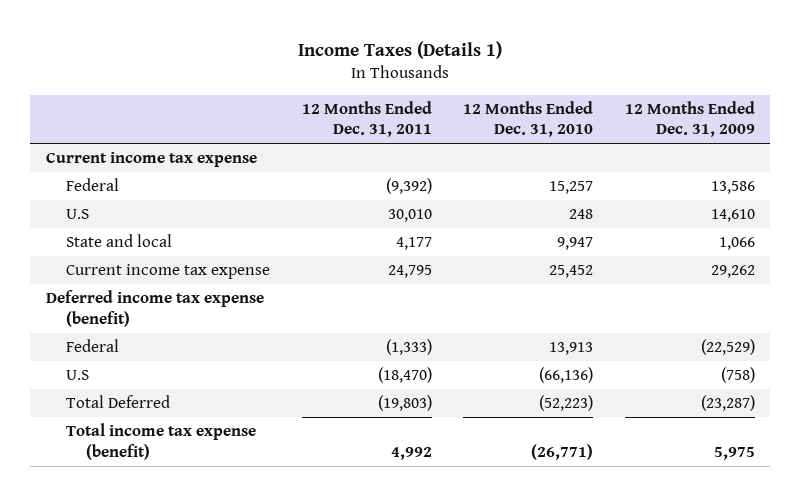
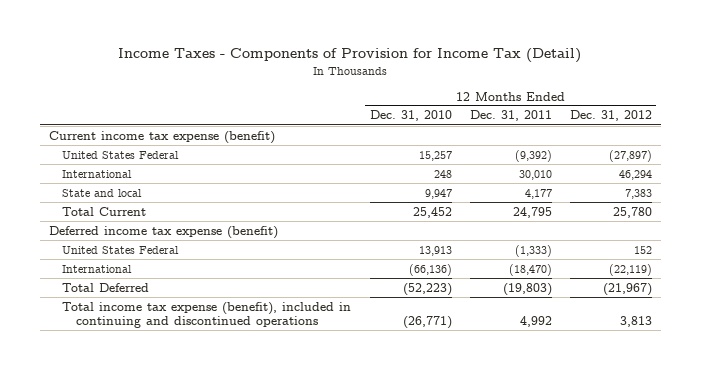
[298,40,503,59] Income Taxes (Details 1) -> [118,48,582,64] Income Taxes - Components of Provision for Income Tax (Detail)
[624,100,755,138] 12 Months Ended Dec. 31, 2009 -> none
none -> [569,110,652,122] Dec. 31, 2012
[45,152,257,168] Current income tax expense -> [48,130,275,144] Current income tax expense (benefit)
[66,178,120,192] Federal -> [62,150,180,159] United States Federal
[66,209,90,220] U.S -> [62,169,133,178] International
[66,264,271,280] Current income tax expense -> [62,206,147,216] Total Current
[66,339,120,353] Federal -> [62,245,180,254] United States Federal
[66,370,90,381] U.S -> [62,264,133,273] International
[66,423,257,460] Total income tax expense (benefit) -> [62,301,352,329] Total income tax expense (benefit), included in continuing and discontinued operations

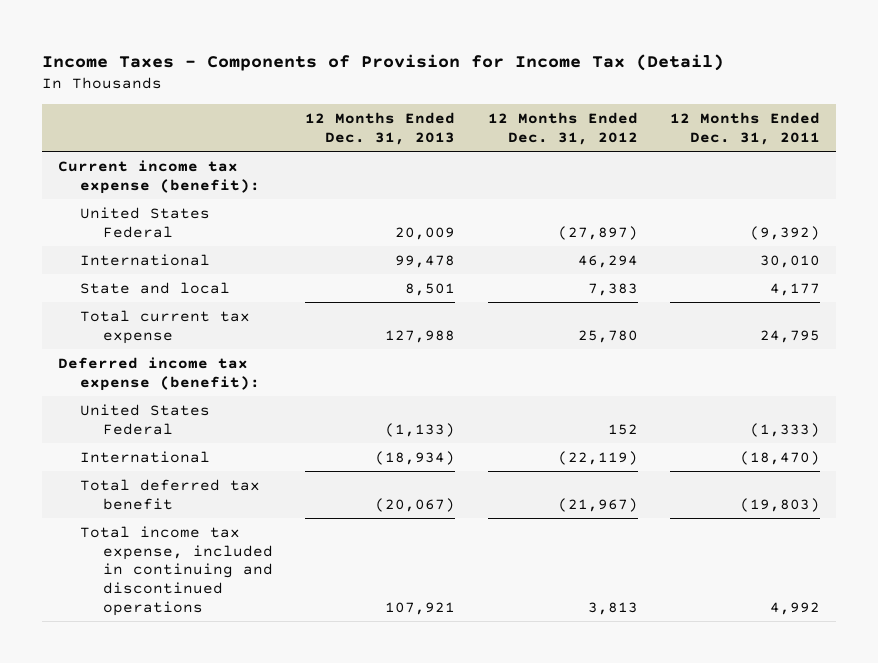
[369,110,452,122] Dec. 31, 2010 -> none
none -> [305,112,456,145] 12 Months Ended Dec. 31, 2013
[48,130,275,144] Current income tax expense (benefit) -> [57,159,261,194] Current income tax expense (benefit):
[62,206,147,216] Total Current -> [80,309,251,344] Total current tax expense
[48,225,278,239] Deferred income tax expense (benefit) -> [57,356,261,391] Deferred income tax expense (benefit):
[62,282,150,292] Total Deferred -> [80,478,261,510] Total deferred tax benefit
[62,301,352,329] Total income tax expense (benefit), included in continuing and discontinued operations -> [80,525,274,616] Total income tax expense, included in continuing and discontinued operations

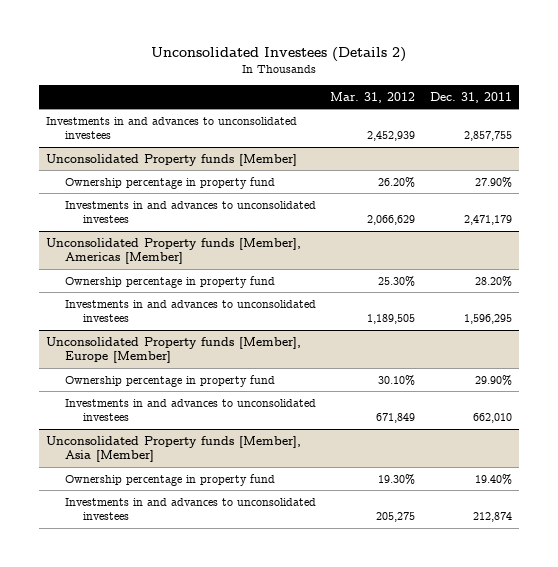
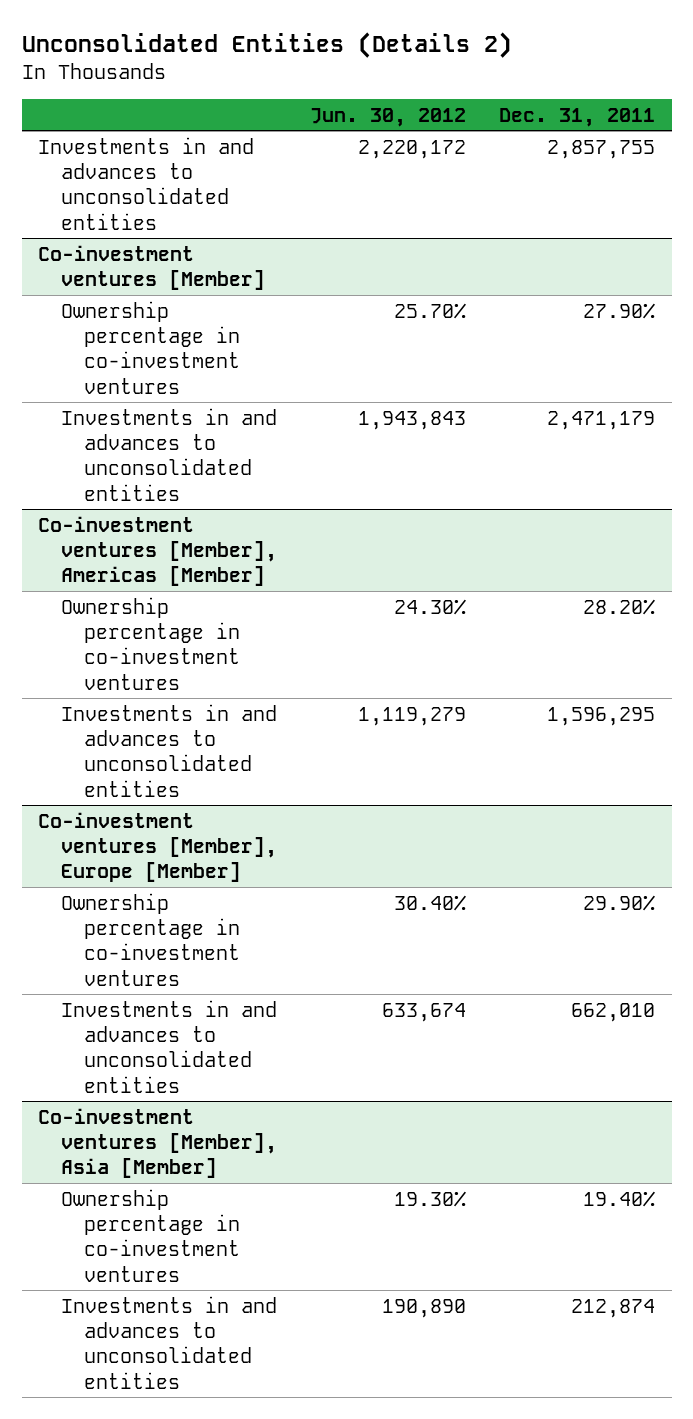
[151,47,407,63] Unconsolidated Investees (Details 2) -> [21,32,512,59] Unconsolidated Entities (Details 2)
[330,91,416,103] Mar. 31, 2012 -> none
none -> [310,107,467,127] Jun. 30, 2012
[46,153,298,166] Unconsolidated Property funds [Member] -> none
[46,237,302,265] Unconsolidated Property funds [Member], Americas [Member] -> none
[46,336,302,364] Unconsolidated Property funds [Member], Europe [Member] -> none
[46,435,302,463] Unconsolidated Property funds [Member], Asia [Member] -> none
[46,116,298,140] Investments in and advances to unconsolidated investees -> [38,136,255,230] Investments in and advances to unconsolidated entities
none -> [38,244,265,290] Co-investment ventures [Member]
[64,176,275,189] Ownership percentage in property fund -> [60,300,240,394] Ownership percentage in co-investment ventures
[64,200,316,224] Investments in and advances to unconsolidated investees -> [60,407,277,501] Investments in and advances to unconsolidated entities
none -> [38,515,277,587] Co-investment ventures [Member], Americas [Member]
[64,275,275,288] Ownership percentage in property fund -> [60,596,240,690] Ownership percentage in co-investment ventures
[64,299,316,323] Investments in and advances to unconsolidated investees -> [60,703,277,797] Investments in and advances to unconsolidated entities
none -> [38,811,277,883] Co-investment ventures [Member], Europe [Member]
[64,374,275,387] Ownership percentage in property fund -> [60,892,240,986] Ownership percentage in co-investment ventures
[64,398,316,422] Investments in and advances to unconsolidated investees -> [60,999,277,1093] Investments in and advances to unconsolidated entities
none -> [38,1107,277,1179] Co-investment ventures [Member], Asia [Member]
[64,473,275,486] Ownership percentage in property fund -> [60,1188,240,1282] Ownership percentage in co-investment ventures
[64,497,316,521] Investments in and advances to unconsolidated investees -> [60,1295,277,1389] Investments in and advances to unconsolidated entities

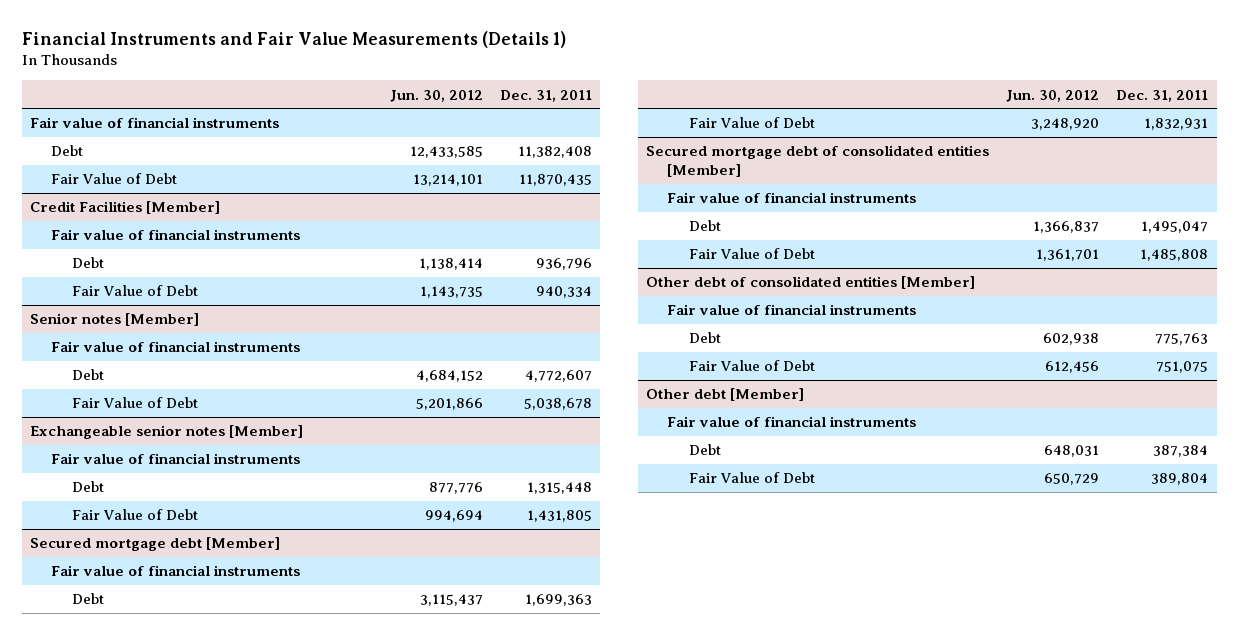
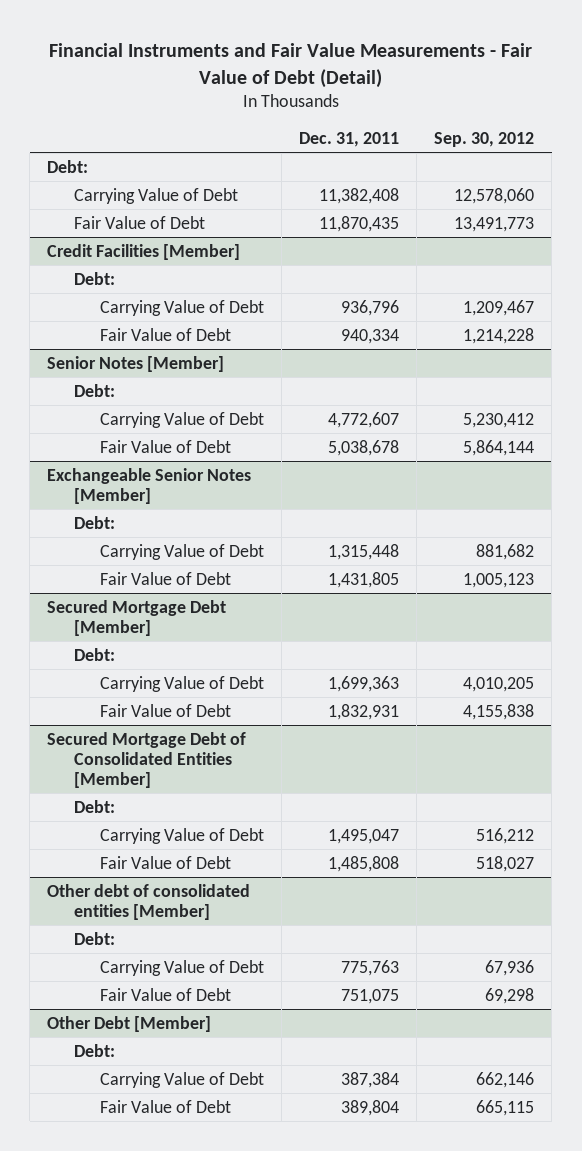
[21,31,566,49] Financial Instruments and Fair Value Measurements (Details 1) -> [48,42,532,88] Financial Instruments and Fair Value Measurements - Fair Value of Debt (Detail)
[390,89,484,102] Jun. 30, 2012 -> none
none -> [434,131,535,147] Sep. 30, 2012
[30,117,280,129] Fair value of financial instruments -> none
none -> [47,159,89,173] Debt:
[51,145,84,157] Debt -> [73,187,238,204] Carrying Value of Debt
[51,229,301,241] Fair value of financial instruments -> none
none -> [73,271,115,285] Debt:
[72,257,105,269] Debt -> [100,299,265,316] Carrying Value of Debt
[51,341,301,353] Fair value of financial instruments -> none
[30,313,200,327] Senior notes [Member] -> [47,355,225,372] Senior Notes [Member]
none -> [73,383,115,397] Debt:
[72,369,105,381] Debt -> [100,411,265,428] Carrying Value of Debt
[51,453,301,465] Fair value of financial instruments -> none
[30,425,304,440] Exchangeable senior notes [Member] -> [47,467,252,504] Exchangeable Senior Notes [Member]
none -> [73,515,115,529] Debt:
[72,481,105,493] Debt -> [100,543,265,560] Carrying Value of Debt
[51,565,301,577] Fair value of financial instruments -> none
[30,537,281,552] Secured mortgage debt [Member] -> [47,599,227,636] Secured Mortgage Debt [Member]
none -> [73,647,115,661] Debt:
[72,593,105,605] Debt -> [100,675,265,692] Carrying Value of Debt
[667,192,917,204] Fair value of financial instruments -> none
[646,145,990,178] Secured mortgage debt of consolidated entities [Member] -> [47,731,247,788] Secured Mortgage Debt of Consolidated Entities [Member]
none -> [73,799,115,813] Debt:
[688,220,721,232] Debt -> [100,827,265,844] Carrying Value of Debt
[667,304,917,316] Fair value of financial instruments -> none
none -> [73,931,115,945] Debt:
[688,332,721,344] Debt -> [100,959,265,976] Carrying Value of Debt
[667,416,917,428] Fair value of financial instruments -> none
[646,388,805,402] Other debt [Member] -> [47,1015,212,1032] Other Debt [Member]
none -> [73,1043,115,1057] Debt:
[688,444,721,456] Debt -> [100,1071,265,1088] Carrying Value of Debt

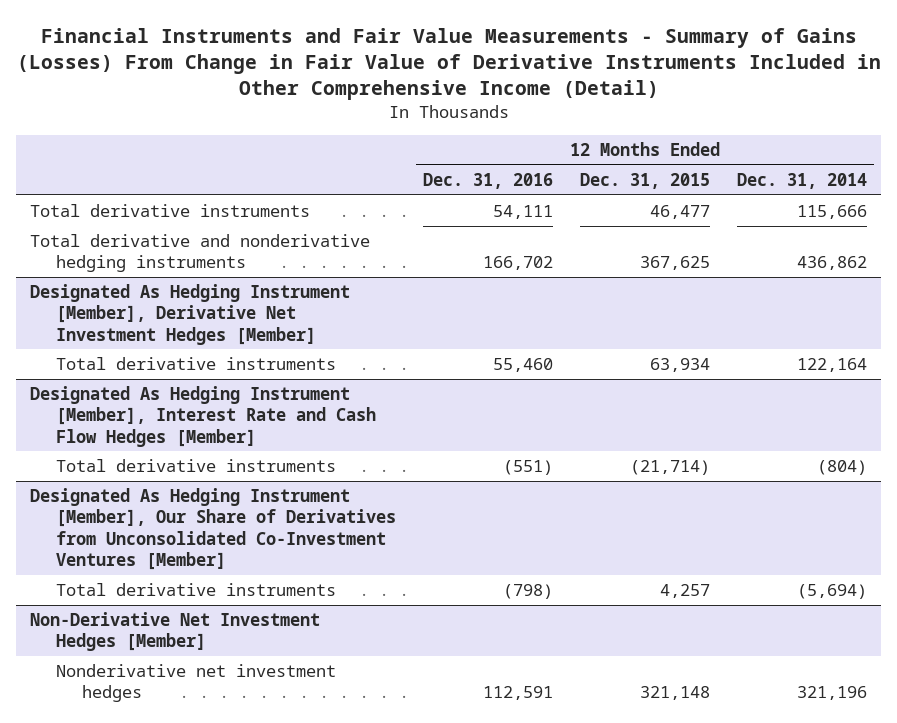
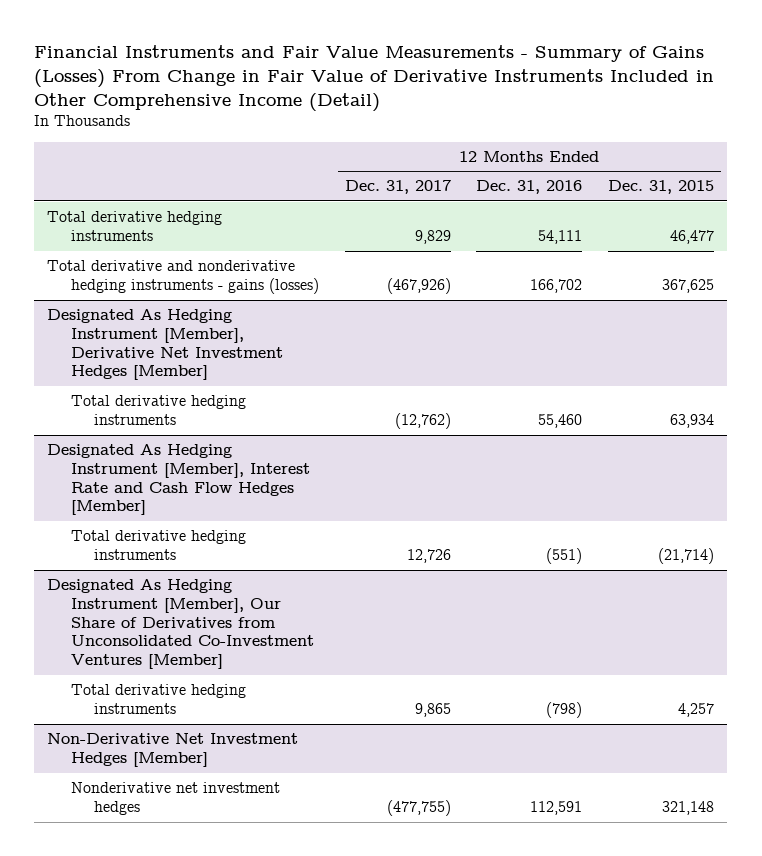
[737,172,868,189] Dec. 31, 2014 -> none
none -> [344,180,451,195] Dec. 31, 2017
[29,204,310,218] Total derivative instruments -> [47,211,223,241] Total derivative hedging instruments
[29,234,370,273] Total derivative and nonderivative hedging instruments -> [47,260,319,294] Total derivative and nonderivative hedging instruments - gains (losses)
[55,357,336,371] Total derivative instruments -> [70,395,246,425] Total derivative hedging instruments
[55,459,336,473] Total derivative instruments -> [70,530,246,560] Total derivative hedging instruments
[55,583,336,597] Total derivative instruments -> [70,684,246,714] Total derivative hedging instruments

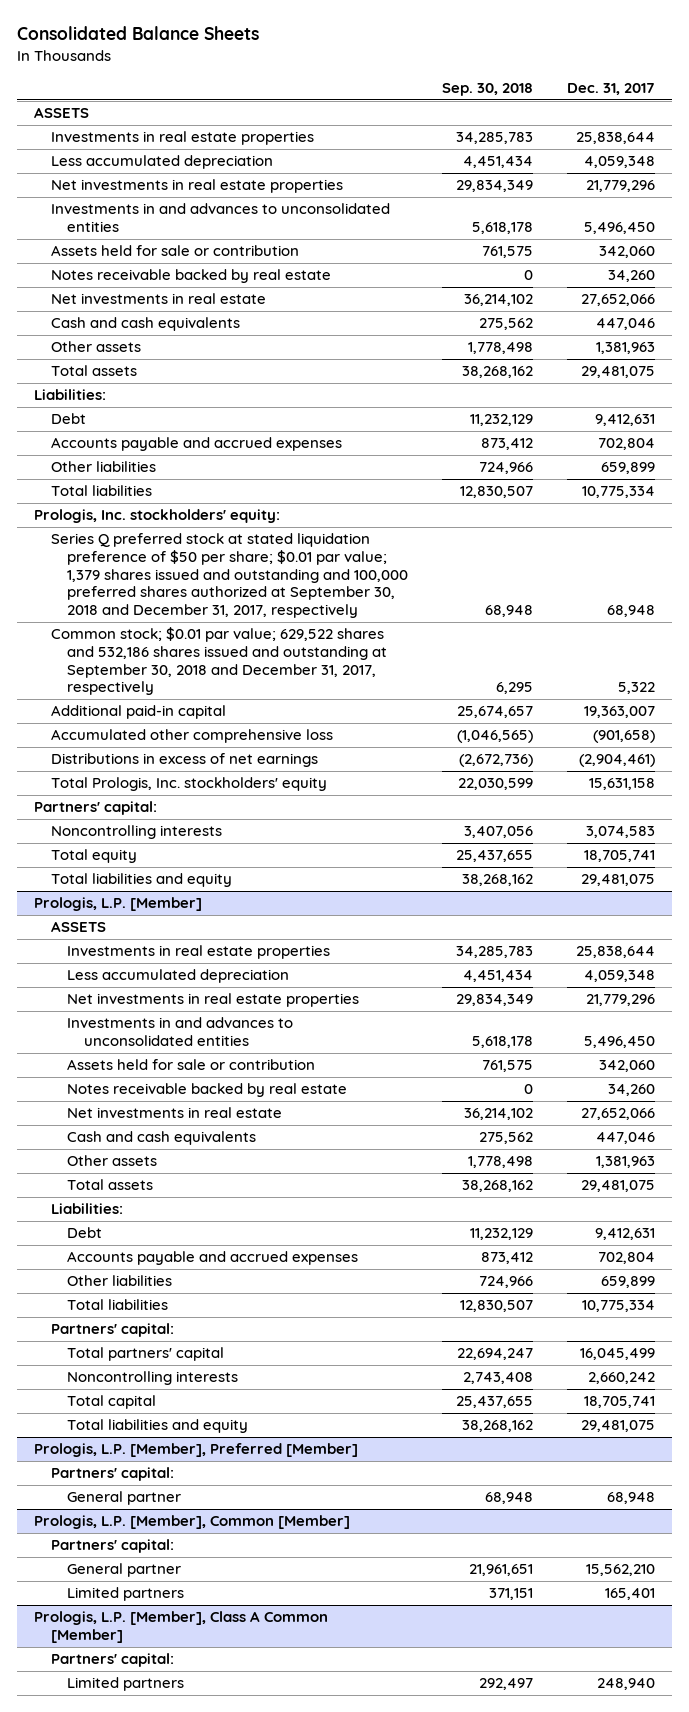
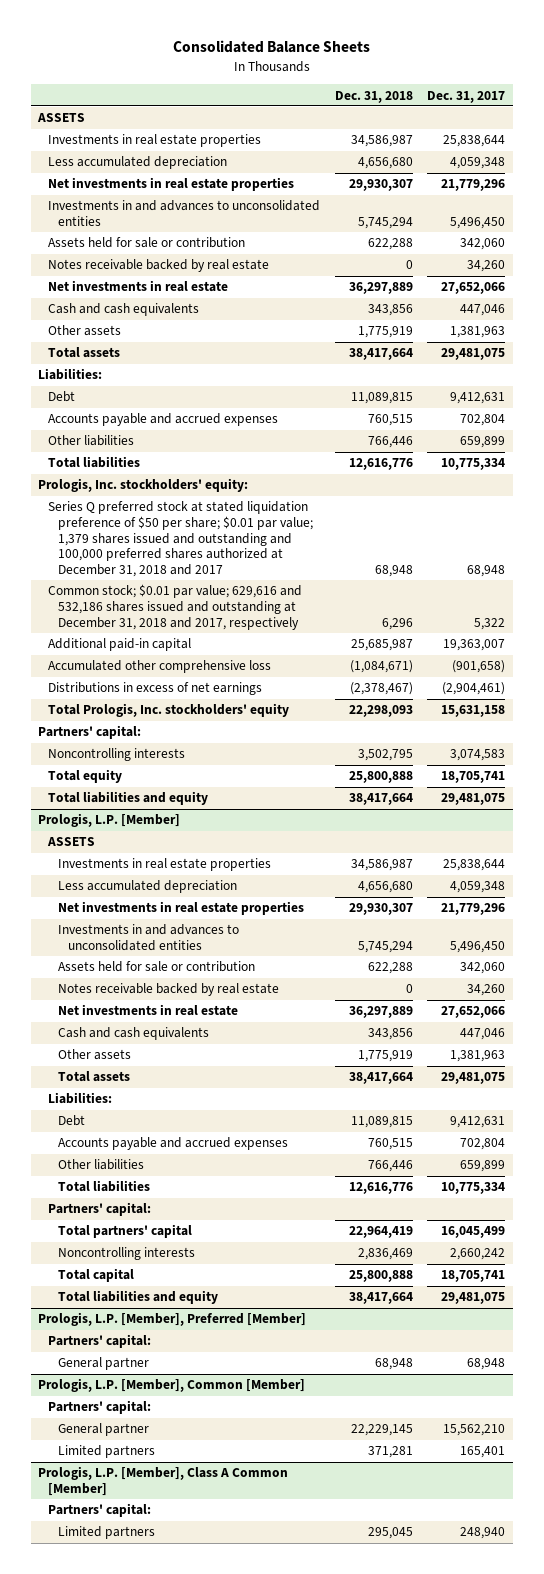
[442,83,534,97] Sep. 30, 2018 -> none
none -> [334,90,413,103] Dec. 31, 2018
[50,533,409,619] Series Q preferred stock at stated liquidation preference of $50 per share; $0.01 par value; 1,379 shares issued and outstanding and 100,000 preferred shares authorized at September 30, 2018 and December 31, 2017, respectively -> [48,501,314,577] Series Q preferred stock at stated liquidation preference of $50 per share; $0.01 par value; 1,379 shares issued and outstanding and 100,000 preferred shares authorized at December 31, 2018 and 2017
[50,627,388,696] Common stock; $0.01 par value; 629,522 shares and 532,186 shares issued and outstanding at September 30, 2018 and December 31, 2017, respectively -> [48,584,303,630] Common stock; $0.01 par value; 629,616 and 532,186 shares issued and outstanding at December 31, 2018 and 2017, respectively

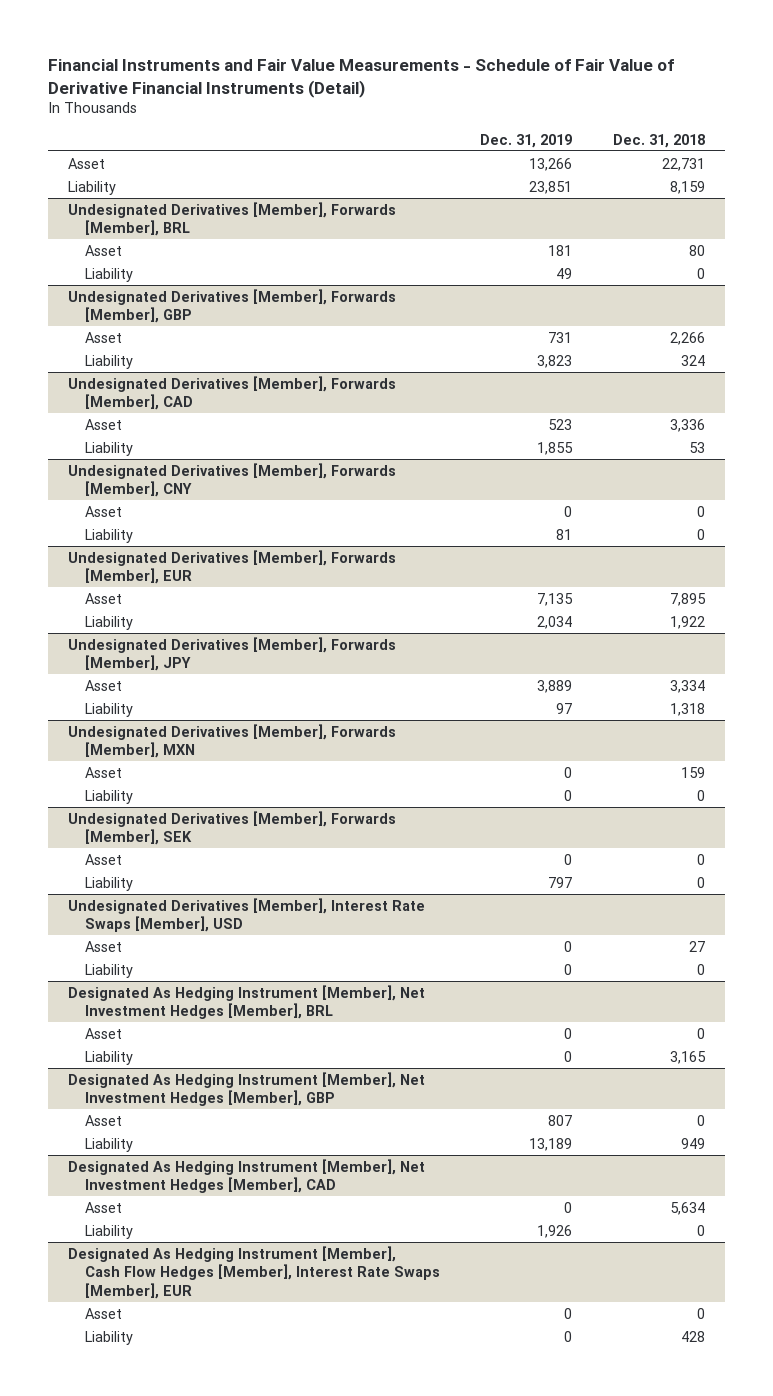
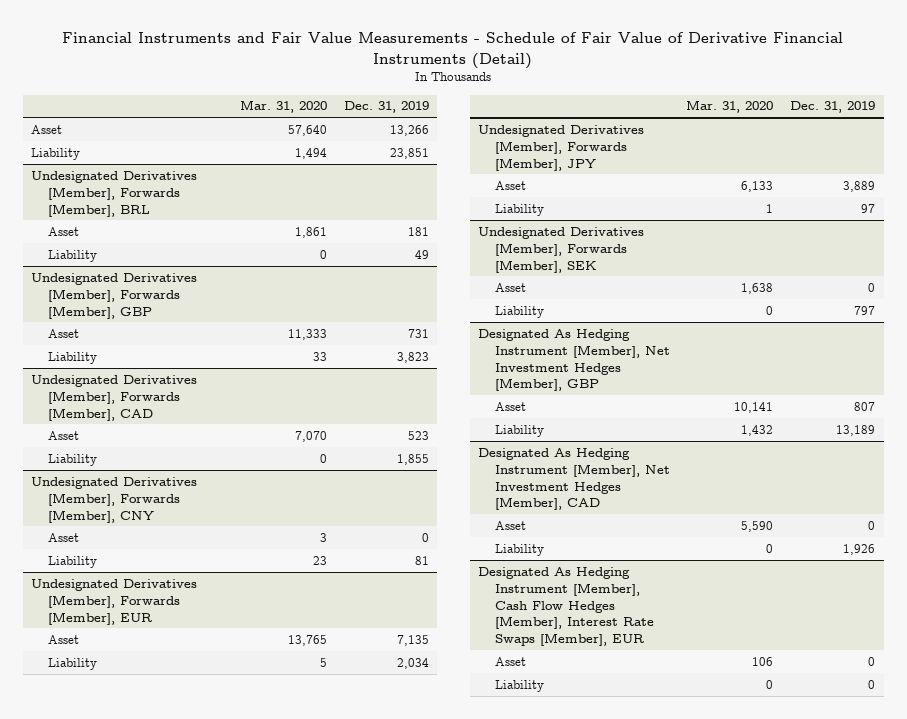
[612,133,705,148] Dec. 31, 2018 -> none
none -> [239,100,327,114] Mar. 31, 2020
[68,723,397,759] Undesignated Derivatives [Member], Forwards [Member], MXN -> none
[84,766,122,778] Asset -> none
[84,789,133,804] Liability -> none
[68,897,426,933] Undesignated Derivatives [Member], Interest Rate Swaps [Member], USD -> none
[84,940,122,952] Asset -> none
[84,963,133,978] Liability -> none
[68,984,426,1020] Designated As Hedging Instrument [Member], Net Investment Hedges [Member], BRL -> none
[84,1027,122,1039] Asset -> none
[84,1050,133,1065] Liability -> none

